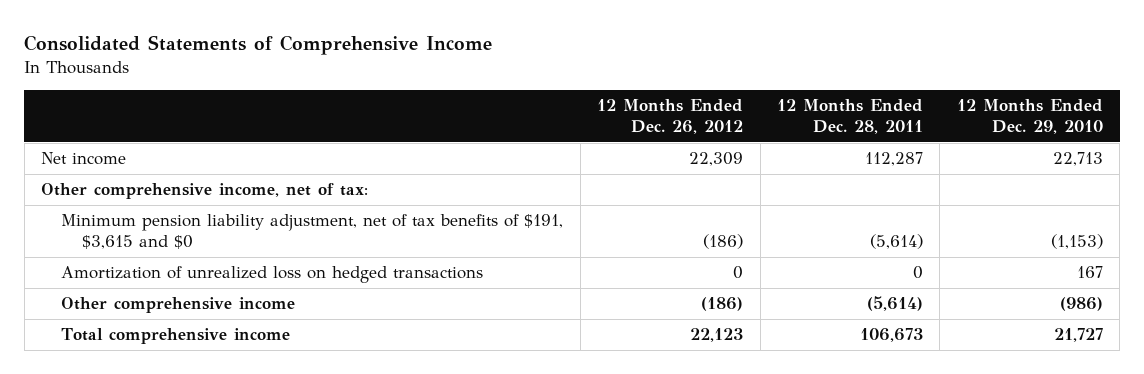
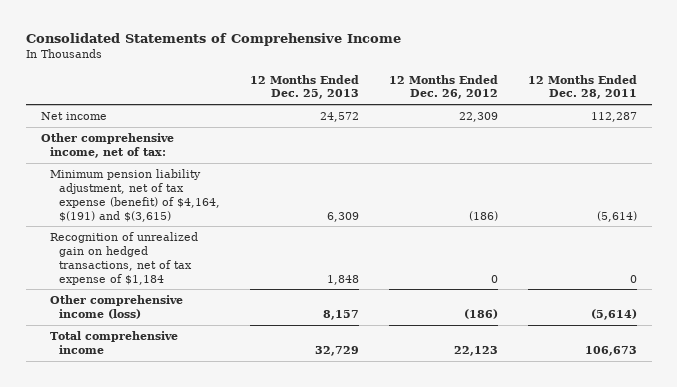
[956,99,1103,135] 12 Months Ended Dec. 29, 2010 -> none
none -> [249,74,359,100] 12 Months Ended Dec. 25, 2013
[61,214,564,250] Minimum pension liability adjustment, net of tax benefits of $191, $3,615 and $0 -> [49,168,220,222] Minimum pension liability adjustment, net of tax expense (benefit) of $4,164, $(191) and $(3,615)
[61,266,484,284] Amortization of unrealized loss on hedged transactions -> [49,231,198,285] Recognition of unrealized gain on hedged transactions, net of tax expense of $1,184
[61,297,296,314] Other comprehensive income -> [49,294,183,319] Other comprehensive income (loss)

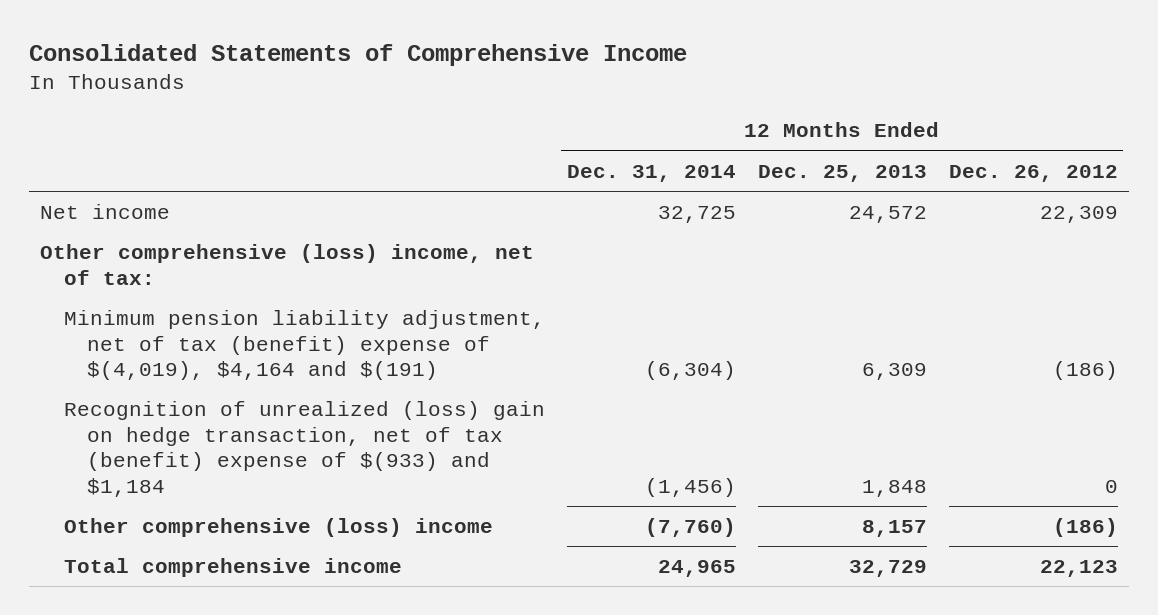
[527,74,637,100] 12 Months Ended Dec. 28, 2011 -> none
none -> [566,164,736,182] Dec. 31, 2014
[40,132,174,158] Other comprehensive income, net of tax: -> [39,244,534,285] Other comprehensive (loss) income, net of tax:
[49,168,220,222] Minimum pension liability adjustment, net of tax expense (benefit) of $4,164, $(191) and $(3,615) -> [63,310,545,381] Minimum pension liability adjustment, net of tax (benefit) expense of $(4,019), $4,164 and $(191)
[49,231,198,285] Recognition of unrealized gain on hedged transactions, net of tax expense of $1,184 -> [63,401,545,497] Recognition of unrealized (loss) gain on hedge transaction, net of tax (benefit) expense of $(933) and $1,184
[49,294,183,319] Other comprehensive income (loss) -> [63,518,493,538] Other comprehensive (loss) income

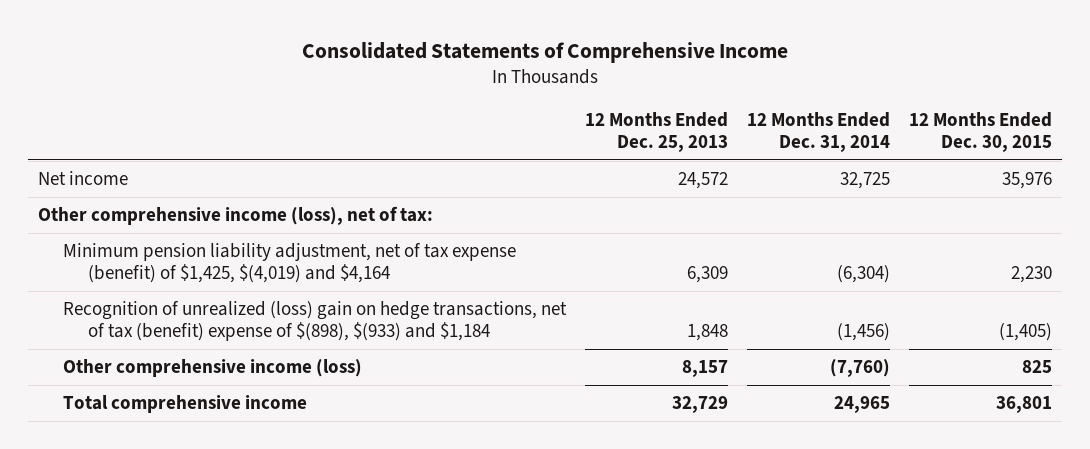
[948,164,1118,182] Dec. 26, 2012 -> none
none -> [909,112,1053,152] 12 Months Ended Dec. 30, 2015
[39,244,534,285] Other comprehensive (loss) income, net of tax: -> [37,206,433,226] Other comprehensive income (loss), net of tax:
[63,310,545,381] Minimum pension liability adjustment, net of tax (benefit) expense of $(4,019), $4,164 and $(191) -> [62,243,516,283] Minimum pension liability adjustment, net of tax expense (benefit) of $1,425, $(4,019) and $4,164
[63,401,545,497] Recognition of unrealized (loss) gain on hedge transaction, net of tax (benefit) expense of $(933) and $1,184 -> [62,301,567,341] Recognition of unrealized (loss) gain on hedge transactions, net of tax (benefit) expense of $(898), $(933) and $1,184
[63,518,493,538] Other comprehensive (loss) income -> [62,359,362,378] Other comprehensive income (loss)

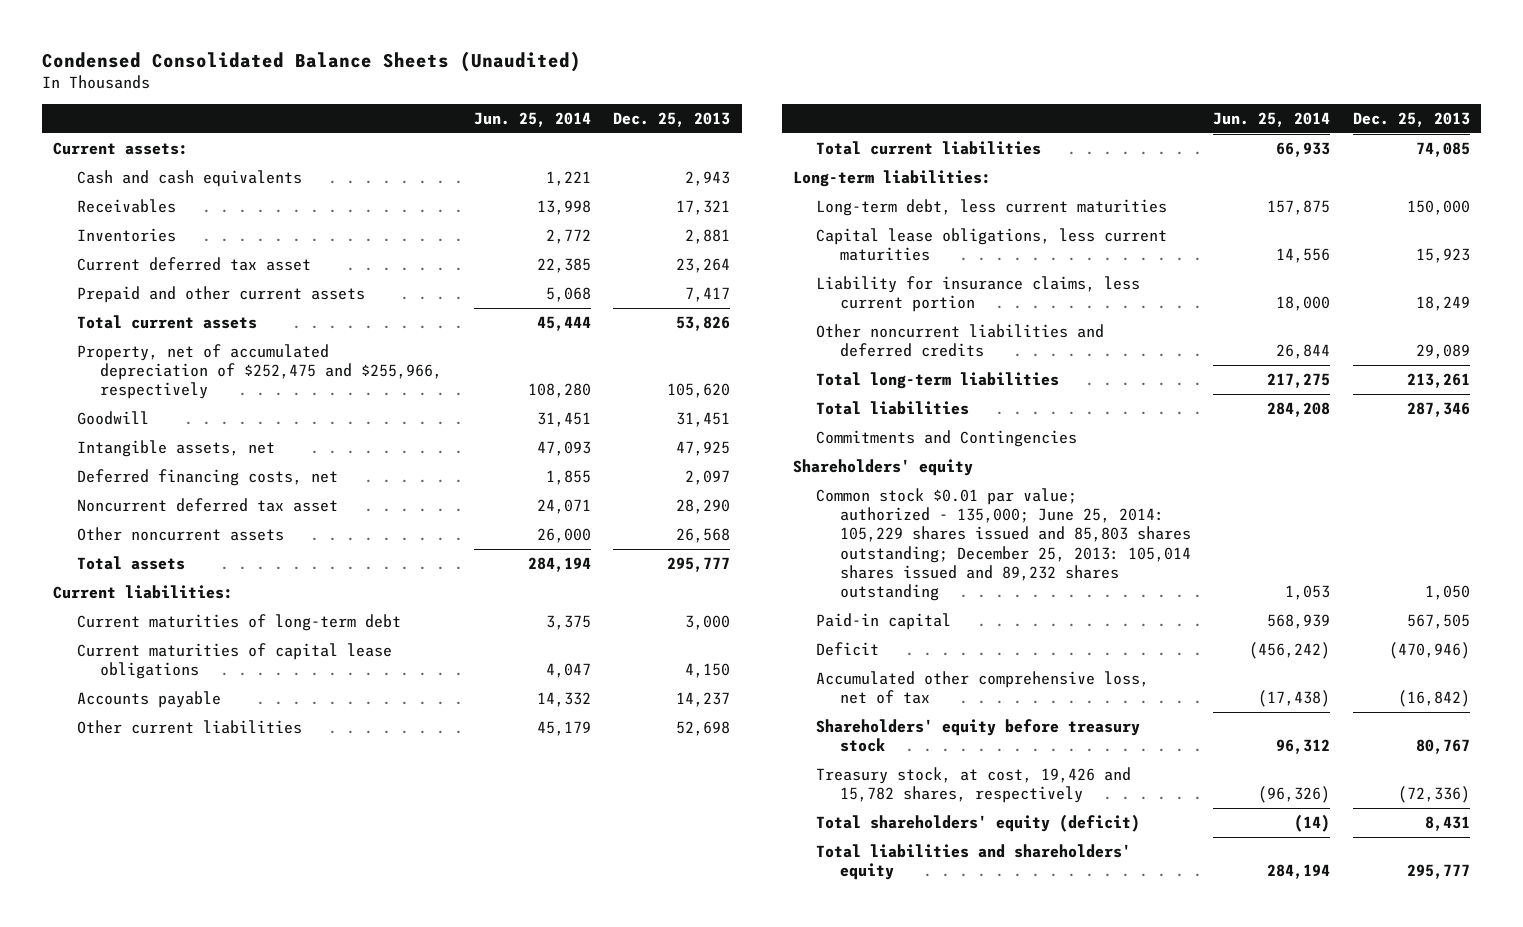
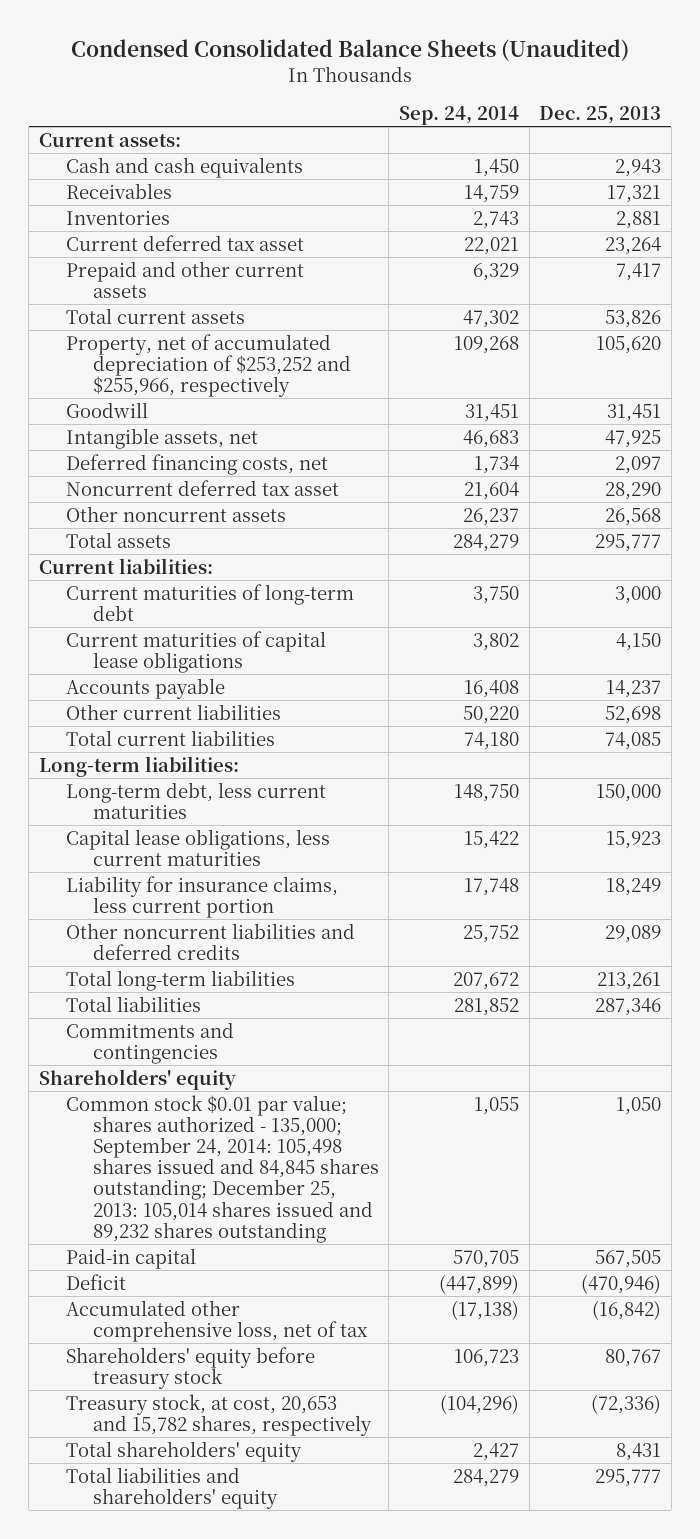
[473,111,591,127] Jun. 25, 2014 -> none
none -> [399,105,520,125] Sep. 24, 2014
[76,343,443,400] Property, net of accumulated depreciation of $252,475 and $255,966, respectively -> [65,333,351,397] Property, net of accumulated depreciation of $253,252 and $255,966, respectively
[816,429,1078,447] Commitments and Contingencies -> [65,1021,234,1064] Commitments and contingencies
[816,487,1191,602] Common stock $0.01 par value; authorized - 135,000; June 25, 2014: 105,229 shares issued and 85,803 shares outstanding; December 25, 2013: 105,014 shares issued and 89,232 shares outstanding -> [65,1094,379,1243] Common stock $0.01 par value; shares authorized - 135,000; September 24, 2014: 105,498 shares issued and 84,845 shares outstanding; December 25, 2013: 105,014 shares issued and 89,232 shares outstanding
[816,766,1132,804] Treasury stock, at cost, 19,426 and 15,782 shares, respectively -> [65,1393,372,1436] Treasury stock, at cost, 20,653 and 15,782 shares, respectively
[816,813,1141,832] Total shareholders' equity (deficit) -> [65,1440,302,1462] Total shareholders' equity

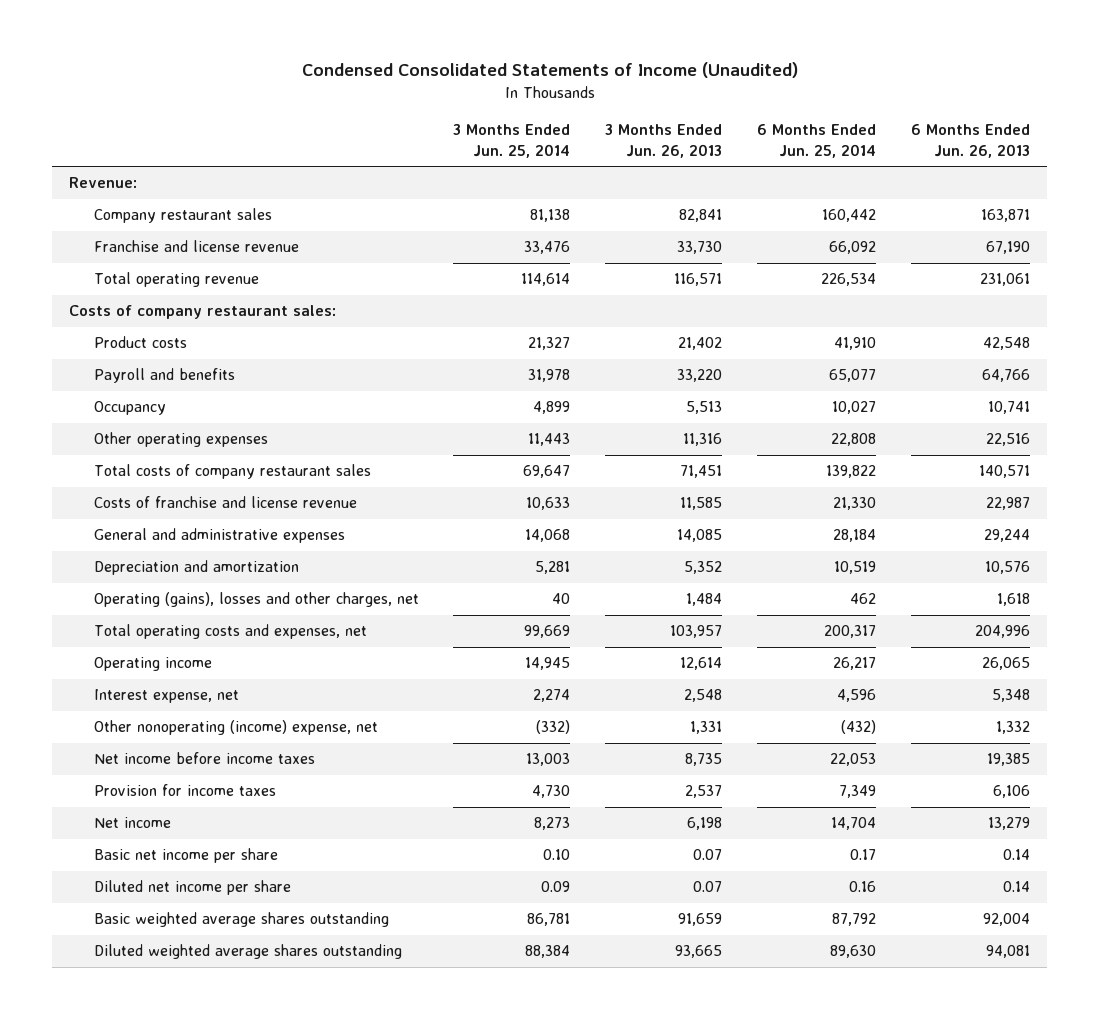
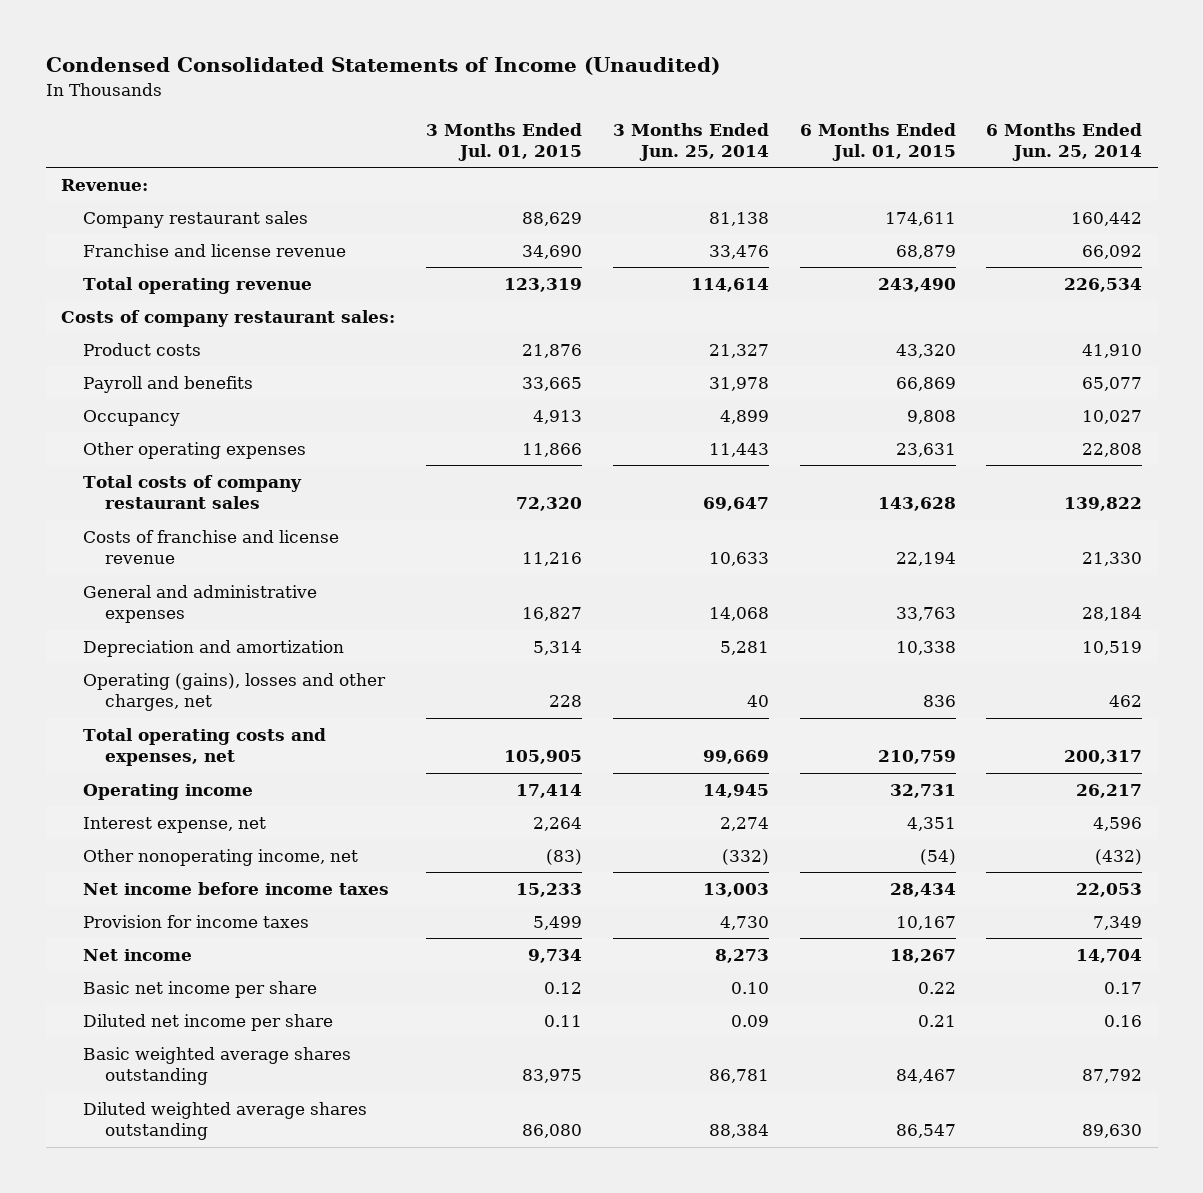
[605,124,723,158] 3 Months Ended Jun. 26, 2013 -> none
[910,124,1030,158] 6 Months Ended Jun. 26, 2013 -> none
none -> [425,122,582,162] 3 Months Ended Jul. 01, 2015
none -> [799,122,956,162] 6 Months Ended Jul. 01, 2015
[93,720,378,736] Other nonoperating (income) expense, net -> [82,848,358,866] Other nonoperating income, net

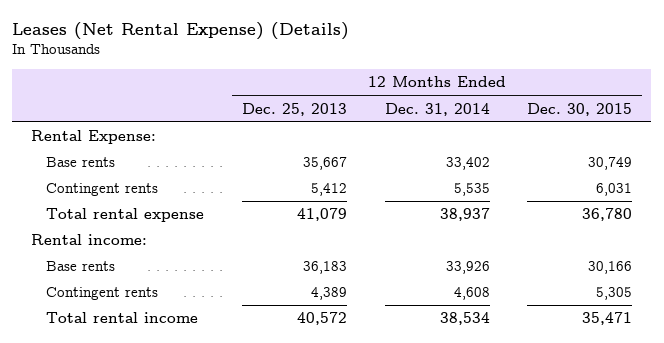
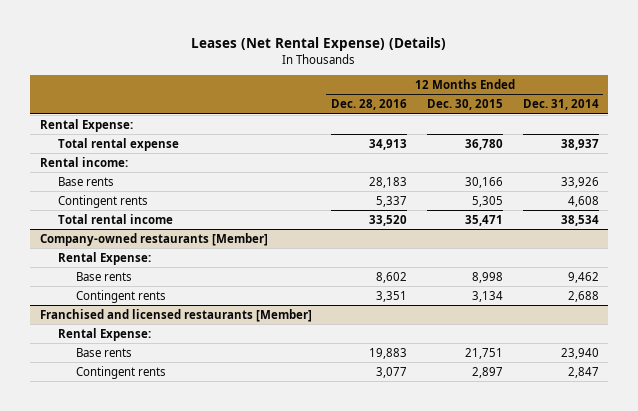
[241,102,347,116] Dec. 25, 2013 -> none
none -> [331,99,408,111] Dec. 28, 2016
[45,157,115,168] Base rents -> none
[45,183,158,197] Contingent rents -> none
none -> [39,232,268,246] Company-owned restaurants [Member]
none -> [57,251,151,265] Rental Expense:
none -> [75,271,132,281] Base rents
none -> [75,289,166,303] Contingent rents
none -> [39,308,312,322] Franchised and licensed restaurants [Member]
none -> [57,327,151,341] Rental Expense:
none -> [75,347,132,357] Base rents
none -> [75,365,166,379] Contingent rents

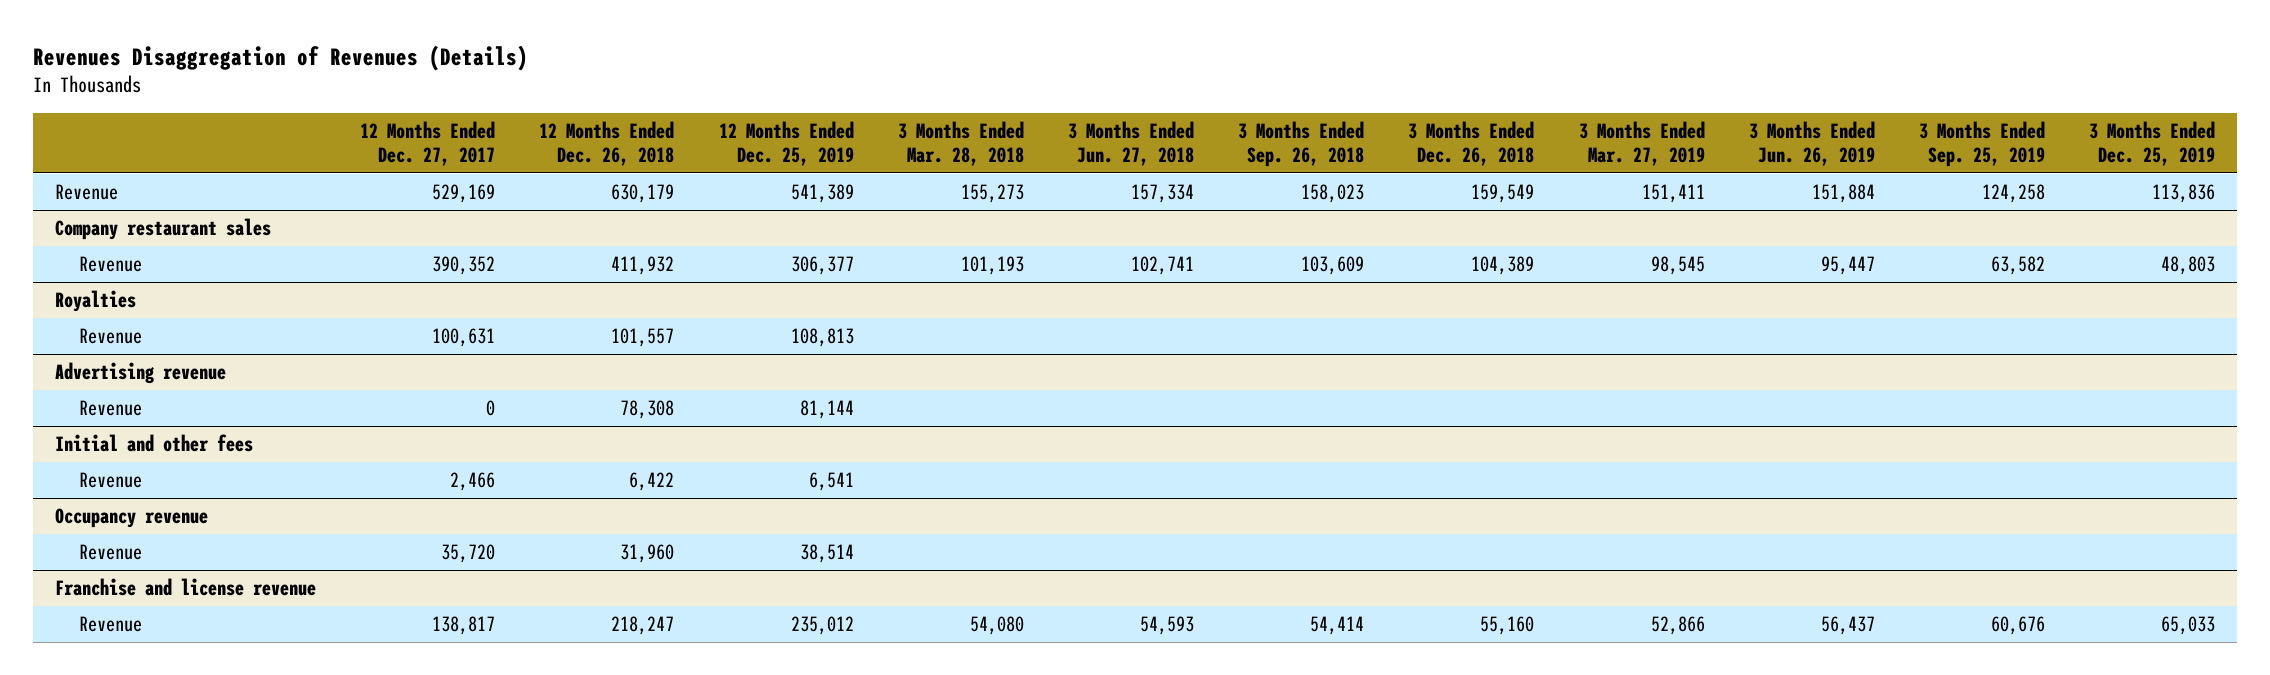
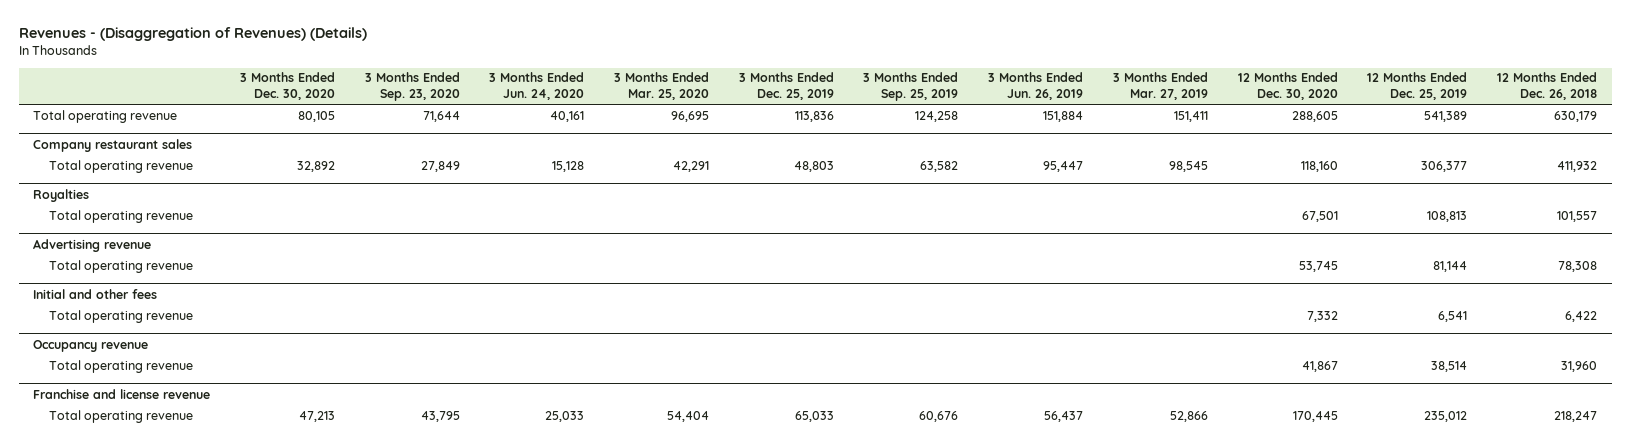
[32,44,528,71] Revenues Disaggregation of Revenues (Details) -> [18,27,367,42] Revenues - (Disaggregation of Revenues) (Details)
[360,120,496,166] 12 Months Ended Dec. 27, 2017 -> none
[897,120,1024,166] 3 Months Ended Mar. 28, 2018 -> none
[1067,120,1194,166] 3 Months Ended Jun. 27, 2018 -> none
[1238,120,1365,167] 3 Months Ended Sep. 26, 2018 -> none
[1408,120,1535,166] 3 Months Ended Dec. 26, 2018 -> none
none -> [240,72,336,101] 3 Months Ended Dec. 30, 2020
none -> [364,72,460,102] 3 Months Ended Sep. 23, 2020
none -> [489,72,585,101] 3 Months Ended Jun. 24, 2020
none -> [614,72,710,101] 3 Months Ended Mar. 25, 2020
none -> [1237,72,1338,101] 12 Months Ended Dec. 30, 2020
[54,184,118,201] Revenue -> [33,109,178,123] Total operating revenue
[78,256,142,273] Revenue -> [49,159,194,173] Total operating revenue
[78,328,142,345] Revenue -> [49,209,194,223] Total operating revenue
[78,400,142,417] Revenue -> [49,259,194,273] Total operating revenue
[78,472,142,489] Revenue -> [49,309,194,323] Total operating revenue
[78,544,142,561] Revenue -> [49,359,194,373] Total operating revenue
[78,616,142,633] Revenue -> [49,409,194,423] Total operating revenue

